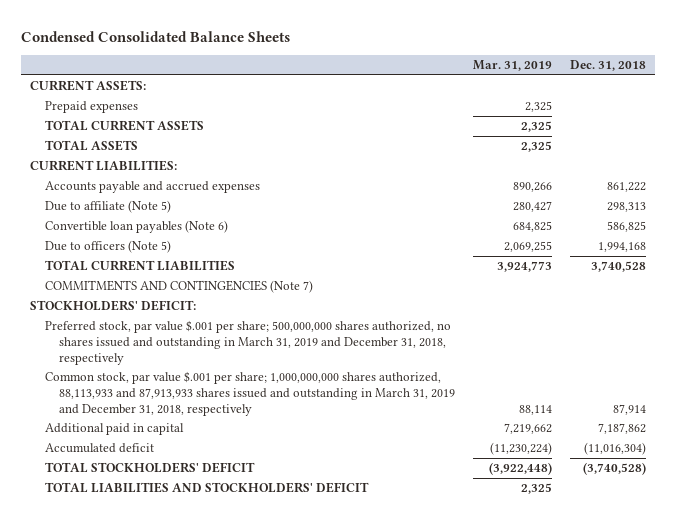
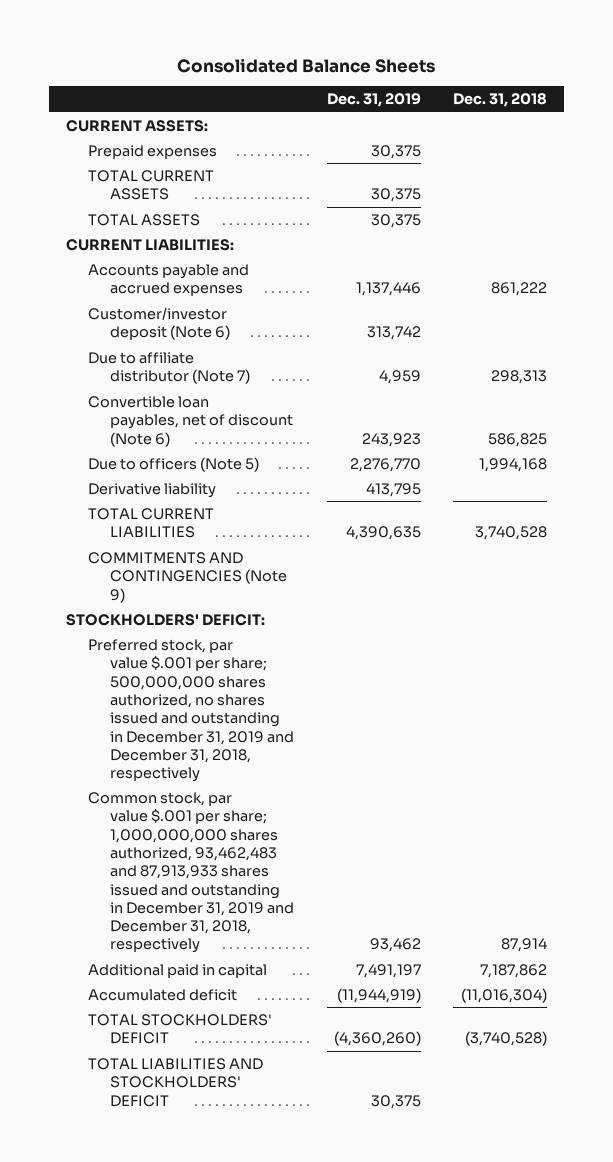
[20,30,290,42] Condensed Consolidated Balance Sheets -> [177,57,436,73] Consolidated Balance Sheets
[473,60,553,72] Mar. 31, 2019 -> none
none -> [326,93,421,108] Dec. 31, 2019
none -> [87,306,230,341] Customer/investor deposit (Note 6)
[44,200,171,214] Due to affiliate (Note 5) -> [87,351,250,385] Due to affiliate distributor (Note 7)
[44,220,228,234] Convertible loan payables (Note 6) -> [87,395,293,447] Convertible loan payables, net of discount (Note 6)
none -> [87,482,216,498] Derivative liability
[44,280,313,294] COMMITMENTS AND CONTINGENCIES (Note 7) -> [87,551,287,603] COMMITMENTS AND CONTINGENCIES (Note 9)
[44,320,451,365] Preferred stock, par value $.001 per share; 500,000,000 shares authorized, no shares issued and outstanding in March 31, 2019 and December 31, 2018, respectively -> [87,638,294,783] Preferred stock, par value $.001 per share; 500,000,000 shares authorized, no shares issued and outstanding in December 31, 2019 and December 31, 2018, respectively
[44,371,456,416] Common stock, par value $.001 per share; 1,000,000,000 shares authorized, 88,113,933 and 87,913,933 shares issued and outstanding in March 31, 2019 and December 31, 2018, respectively -> [87,791,294,954] Common stock, par value $.001 per share; 1,000,000,000 shares authorized, 93,462,483 and 87,913,933 shares issued and outstanding in December 31, 2019 and December 31, 2018, respectively

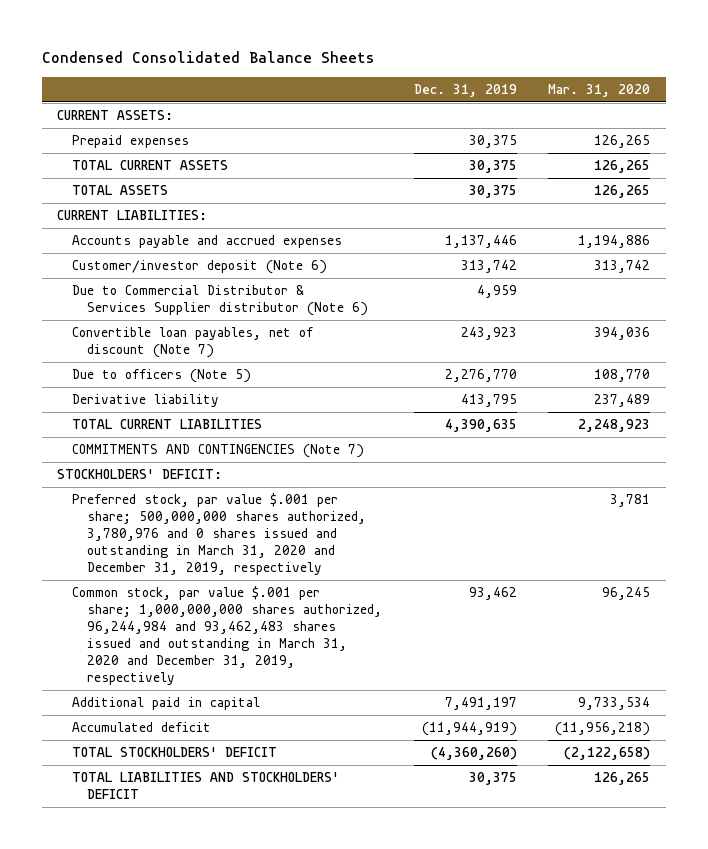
[177,57,436,73] Consolidated Balance Sheets -> [41,50,375,63] Condensed Consolidated Balance Sheets
[453,93,548,108] Dec. 31, 2018 -> none
none -> [548,83,651,97] Mar. 31, 2020
[87,351,250,385] Due to affiliate distributor (Note 7) -> [72,285,369,317] Due to Commercial Distributor & Services Supplier distributor (Note 6)
[87,395,293,447] Convertible loan payables, net of discount (Note 6) -> [72,327,314,359] Convertible loan payables, net of discount (Note 7)
[87,551,287,603] COMMITMENTS AND CONTINGENCIES (Note 9) -> [72,444,365,459] COMMITMENTS AND CONTINGENCIES (Note 7)
[87,638,294,783] Preferred stock, par value $.001 per share; 500,000,000 shares authorized, no shares issued and outstanding in December 31, 2019 and December 31, 2018, respectively -> [72,493,367,576] Preferred stock, par value $.001 per share; 500,000,000 shares authorized, 3,780,976 and 0 shares issued and outstanding in March 31, 2020 and December 31, 2019, respectively
[87,791,294,954] Common stock, par value $.001 per share; 1,000,000,000 shares authorized, 93,462,483 and 87,913,933 shares issued and outstanding in December 31, 2019 and December 31, 2018, respectively -> [72,586,383,686] Common stock, par value $.001 per share; 1,000,000,000 shares authorized, 96,244,984 and 93,462,483 shares issued and outstanding in March 31, 2020 and December 31, 2019, respectively

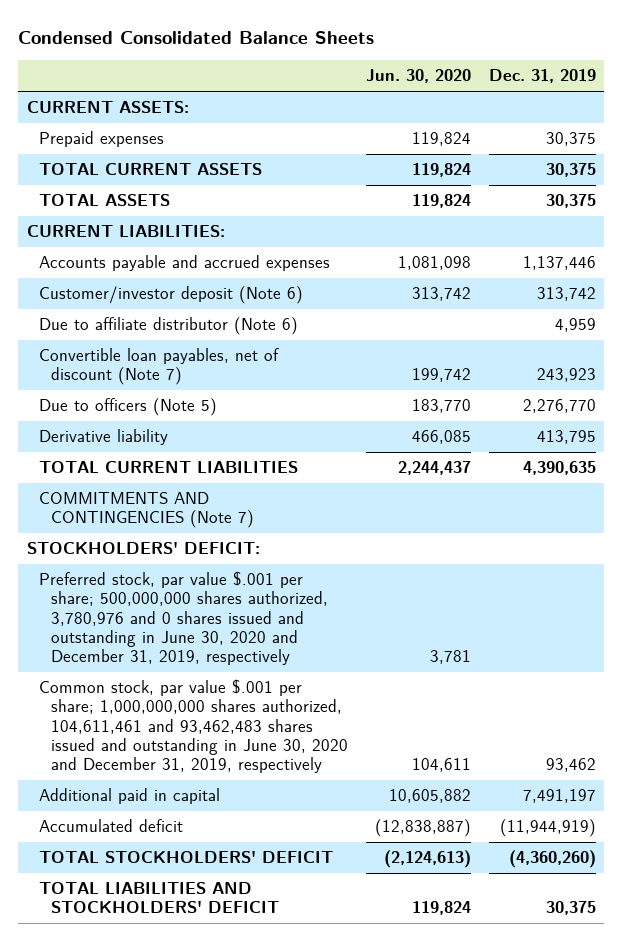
[548,83,651,97] Mar. 31, 2020 -> none
none -> [365,69,471,84] Jun. 30, 2020
[72,285,369,317] Due to Commercial Distributor & Services Supplier distributor (Note 6) -> [39,317,299,336] Due to affiliate distributor (Note 6)
[72,493,367,576] Preferred stock, par value $.001 per share; 500,000,000 shares authorized, 3,780,976 and 0 shares issued and outstanding in March 31, 2020 and December 31, 2019, respectively -> [39,571,329,665] Preferred stock, par value $.001 per share; 500,000,000 shares authorized, 3,780,976 and 0 shares issued and outstanding in June 30, 2020 and December 31, 2019, respectively
[72,586,383,686] Common stock, par value $.001 per share; 1,000,000,000 shares authorized, 96,244,984 and 93,462,483 shares issued and outstanding in March 31, 2020 and December 31, 2019, respectively -> [39,679,349,773] Common stock, par value $.001 per share; 1,000,000,000 shares authorized, 104,611,461 and 93,462,483 shares issued and outstanding in June 30, 2020 and December 31, 2019, respectively

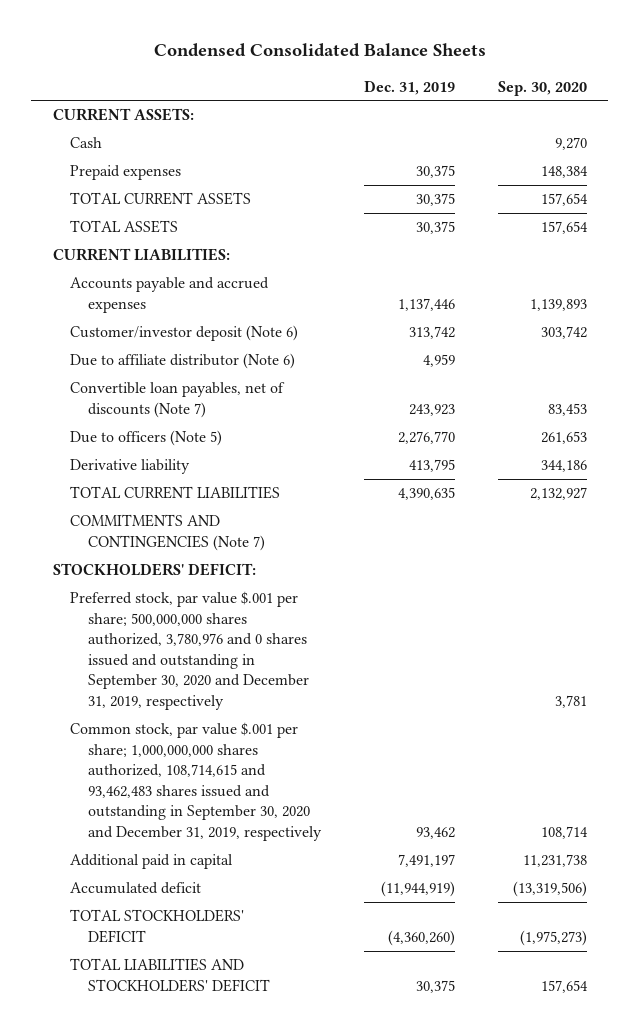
[365,69,471,84] Jun. 30, 2020 -> none
none -> [497,80,587,96] Sep. 30, 2020
none -> [70,137,103,149] Cash
[39,348,280,386] Convertible loan payables, net of discount (Note 7) -> [70,382,286,418] Convertible loan payables, net of discounts (Note 7)
[39,571,329,665] Preferred stock, par value $.001 per share; 500,000,000 shares authorized, 3,780,976 and 0 shares issued and outstanding in June 30, 2020 and December 31, 2019, respectively -> [70,591,309,710] Preferred stock, par value $.001 per share; 500,000,000 shares authorized, 3,780,976 and 0 shares issued and outstanding in September 30, 2020 and December 31, 2019, respectively
[39,679,349,773] Common stock, par value $.001 per share; 1,000,000,000 shares authorized, 104,611,461 and 93,462,483 shares issued and outstanding in June 30, 2020 and December 31, 2019, respectively -> [70,722,322,841] Common stock, par value $.001 per share; 1,000,000,000 shares authorized, 108,714,615 and 93,462,483 shares issued and outstanding in September 30, 2020 and December 31, 2019, respectively

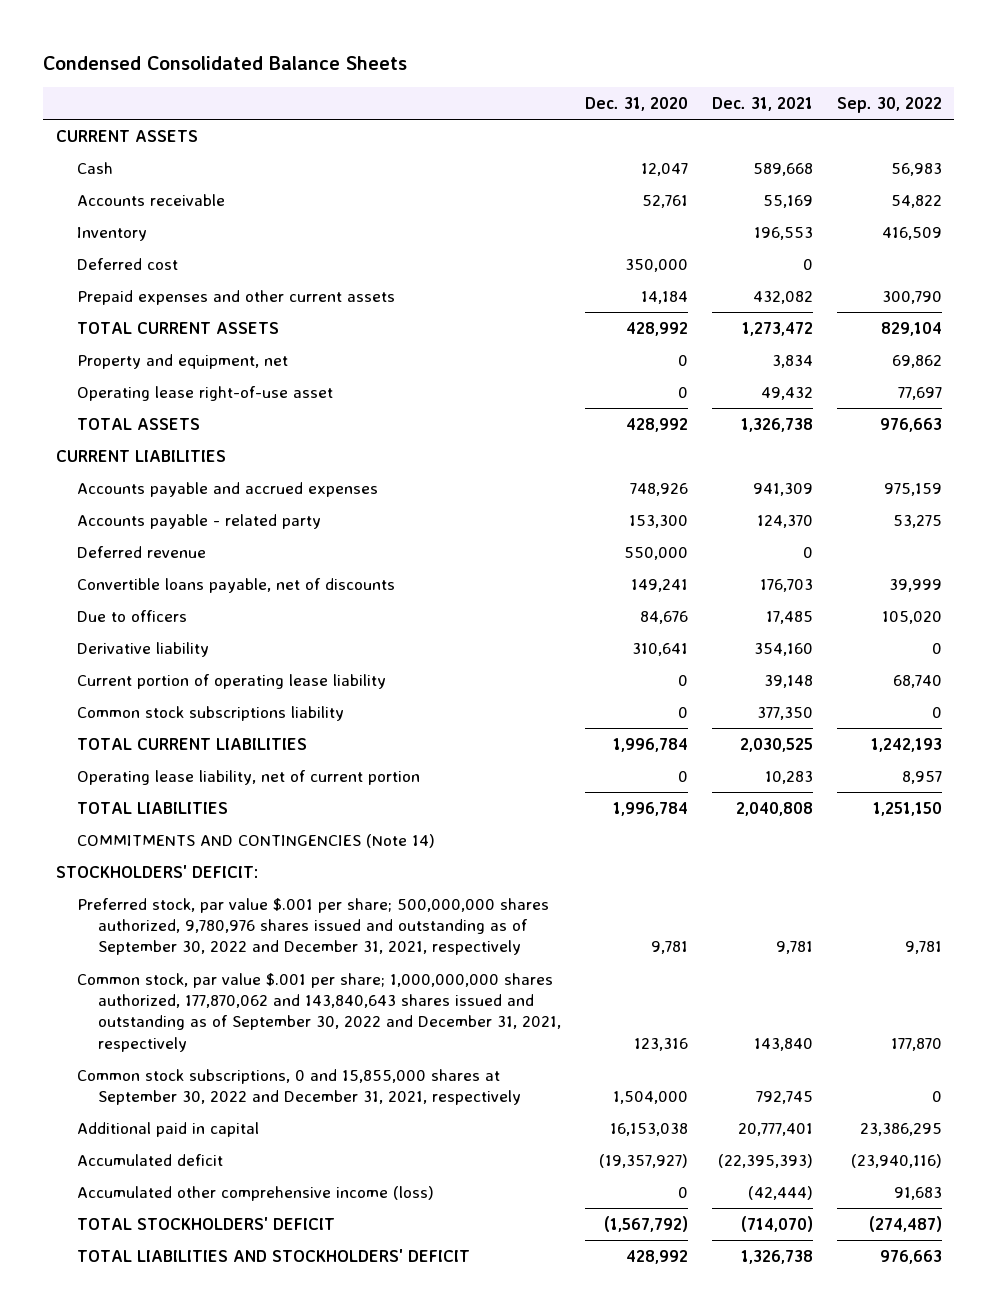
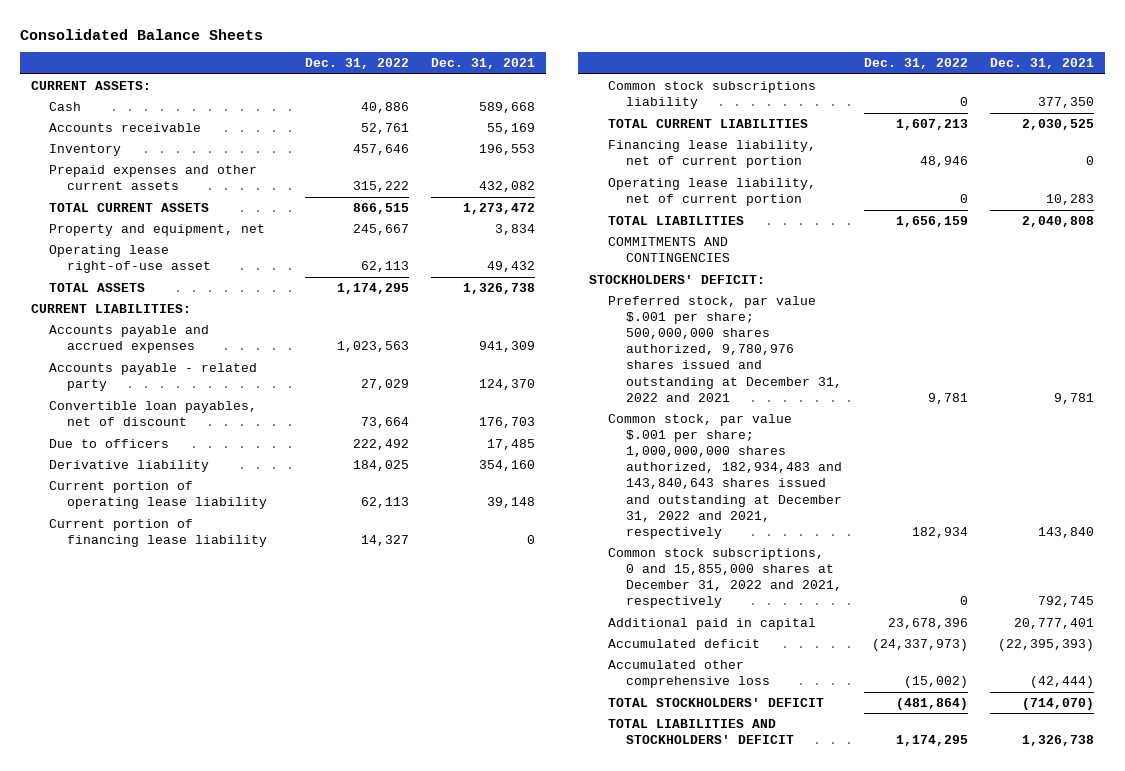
[43,56,408,71] Condensed Consolidated Balance Sheets -> [19,28,263,40] Consolidated Balance Sheets
[584,97,688,112] Dec. 31, 2020 -> none
[837,97,943,114] Sep. 30, 2022 -> none
none -> [305,58,410,70] Dec. 31, 2022
[55,129,198,142] CURRENT ASSETS -> [30,80,151,90] CURRENT ASSETS:
[76,257,178,270] Deferred cost -> none
[55,449,226,462] CURRENT LIABILITIES -> [30,303,191,313] CURRENT LIABILITIES:
[76,545,206,558] Deferred revenue -> none
[76,577,395,593] Convertible loans payable, net of discounts -> [48,400,257,427] Convertible loan payables, net of discount
none -> [48,518,268,548] Current portion of financing lease liability
none -> [607,139,816,169] Financing lease liability, net of current portion
[76,833,435,848] COMMITMENTS AND CONTINGENCIES (Note 14) -> [607,236,730,263] COMMITMENTS AND CONTINGENCIES
[76,897,549,956] Preferred stock, par value $.001 per share; 500,000,000 shares authorized, 9,780,976 shares issued and outstanding as of September 30, 2022 and December 31, 2021, respectively -> [607,295,842,402] Preferred stock, par value $.001 per share; 500,000,000 shares authorized, 9,780,976 shares issued and outstanding at December 31, 2022 and 2021
[76,972,561,1052] Common stock, par value $.001 per share; 1,000,000,000 shares authorized, 177,870,062 and 143,840,643 shares issued and outstanding as of September 30, 2022 and December 31, 2021, respectively -> [607,413,842,539] Common stock, par value $.001 per share; 1,000,000,000 shares authorized, 182,934,483 and 143,840,643 shares issued and outstanding at December 31, 2022 and 2021, respectively
[76,1068,521,1106] Common stock subscriptions, 0 and 15,855,000 shares at September 30, 2022 and December 31, 2021, respectively -> [607,547,842,609] Common stock subscriptions, 0 and 15,855,000 shares at December 31, 2022 and 2021, respectively
[76,1185,434,1201] Accumulated other comprehensive income (loss) -> [607,659,770,689] Accumulated other comprehensive loss

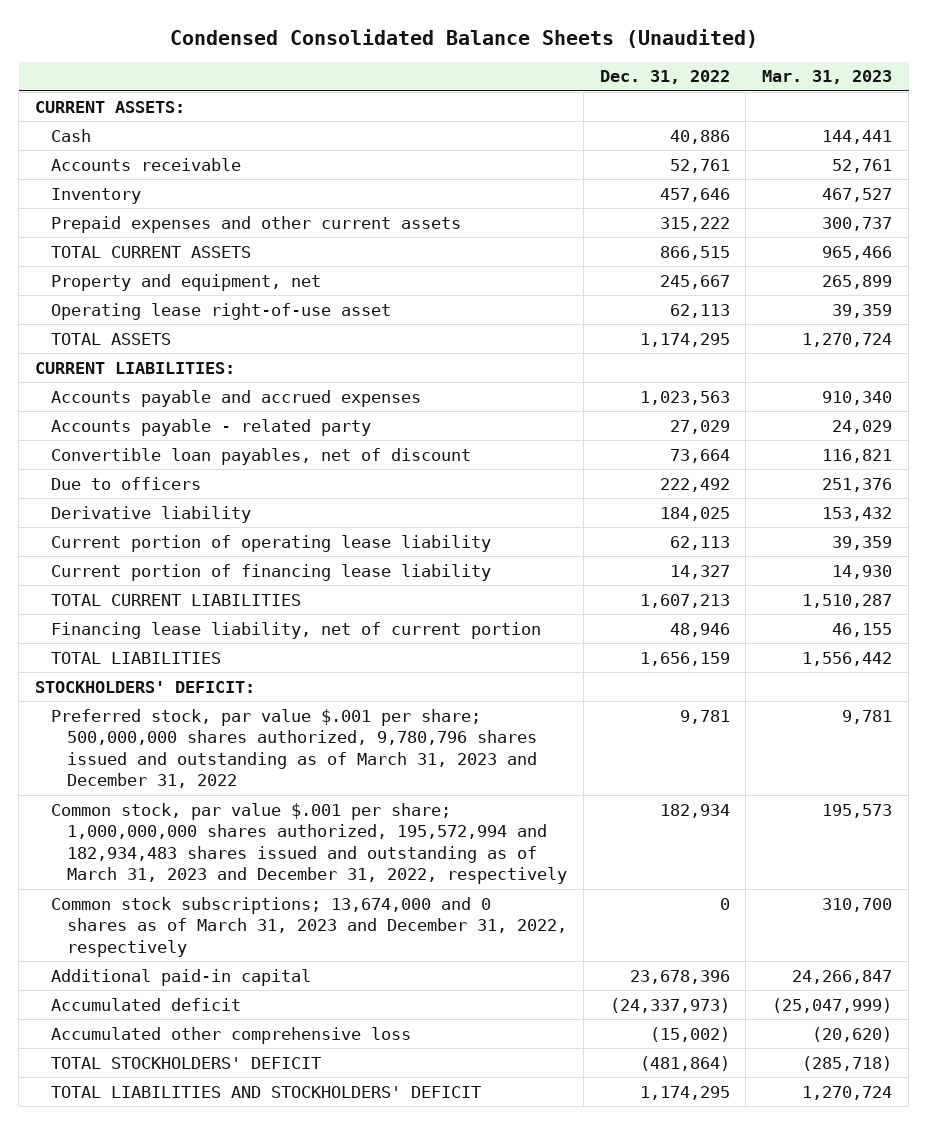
[19,28,263,40] Consolidated Balance Sheets -> [169,28,758,48] Condensed Consolidated Balance Sheets (Unaudited)
[431,58,536,70] Dec. 31, 2021 -> none
none -> [762,70,893,85] Mar. 31, 2023
[607,80,816,110] Common stock subscriptions liability -> none
[607,177,816,207] Operating lease liability, net of current portion -> none
[607,236,730,263] COMMITMENTS AND CONTINGENCIES -> none
[607,295,842,402] Preferred stock, par value $.001 per share; 500,000,000 shares authorized, 9,780,976 shares issued and outstanding at December 31, 2022 and 2021 -> [51,708,537,788] Preferred stock, par value $.001 per share; 500,000,000 shares authorized, 9,780,796 shares issued and outstanding as of March 31, 2023 and December 31, 2022
[607,413,842,539] Common stock, par value $.001 per share; 1,000,000,000 shares authorized, 182,934,483 and 143,840,643 shares issued and outstanding at December 31, 2022 and 2021, respectively -> [51,802,567,884] Common stock, par value $.001 per share; 1,000,000,000 shares authorized, 195,572,994 and 182,934,483 shares issued and outstanding as of March 31, 2023 and December 31, 2022, respectively
[607,547,842,609] Common stock subscriptions, 0 and 15,855,000 shares at December 31, 2022 and 2021, respectively -> [51,896,567,957] Common stock subscriptions; 13,674,000 and 0 shares as of March 31, 2023 and December 31, 2022, respectively
[607,617,816,630] Additional paid in capital -> [51,968,312,986] Additional paid-in capital

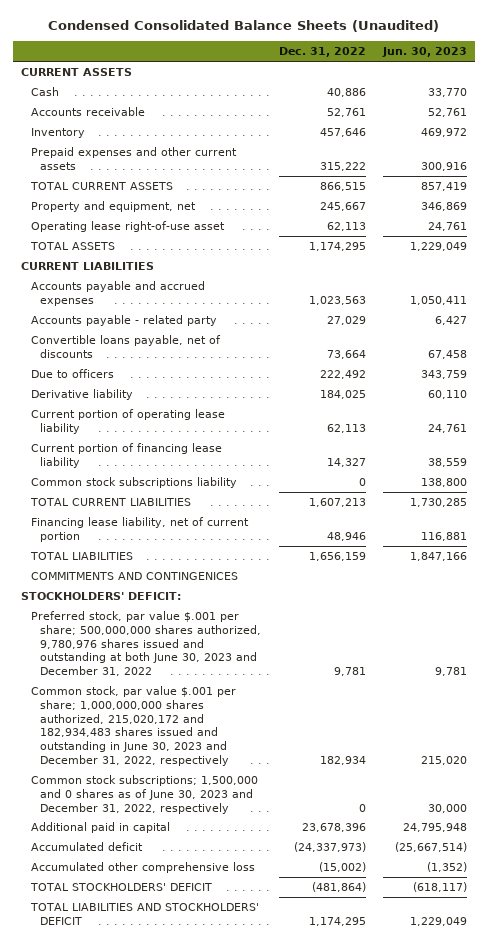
[762,70,893,85] Mar. 31, 2023 -> none
none -> [381,47,467,58] Jun. 30, 2023
[35,100,186,113] CURRENT ASSETS: -> [21,68,133,77] CURRENT ASSETS
[35,361,236,374] CURRENT LIABILITIES: -> [21,262,155,271] CURRENT LIABILITIES
[51,447,472,465] Convertible loan payables, net of discount -> [30,335,221,358] Convertible loans payable, net of discounts
none -> [30,477,237,489] Common stock subscriptions liability
none -> [30,572,238,581] COMMITMENTS AND CONTINGENICES
[51,708,537,788] Preferred stock, par value $.001 per share; 500,000,000 shares authorized, 9,780,796 shares issued and outstanding as of March 31, 2023 and December 31, 2022 -> [30,611,262,676] Preferred stock, par value $.001 per share; 500,000,000 shares authorized, 9,780,976 shares issued and outstanding at both June 30, 2023 and December 31, 2022
[51,802,567,884] Common stock, par value $.001 per share; 1,000,000,000 shares authorized, 195,572,994 and 182,934,483 shares issued and outstanding as of March 31, 2023 and December 31, 2022, respectively -> [30,686,236,766] Common stock, par value $.001 per share; 1,000,000,000 shares authorized, 215,020,172 and 182,934,483 shares issued and outstanding in June 30, 2023 and December 31, 2022, respectively
[51,896,567,957] Common stock subscriptions; 13,674,000 and 0 shares as of March 31, 2023 and December 31, 2022, respectively -> [30,775,258,814] Common stock subscriptions; 1,500,000 and 0 shares as of June 30, 2023 and December 31, 2022, respectively
[51,968,312,986] Additional paid-in capital -> [30,822,170,834] Additional paid in capital

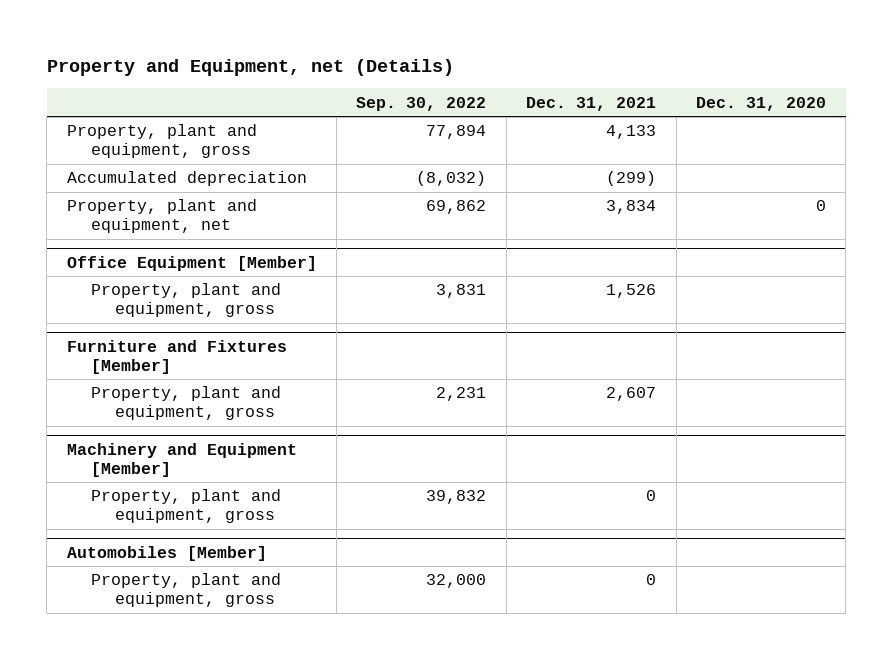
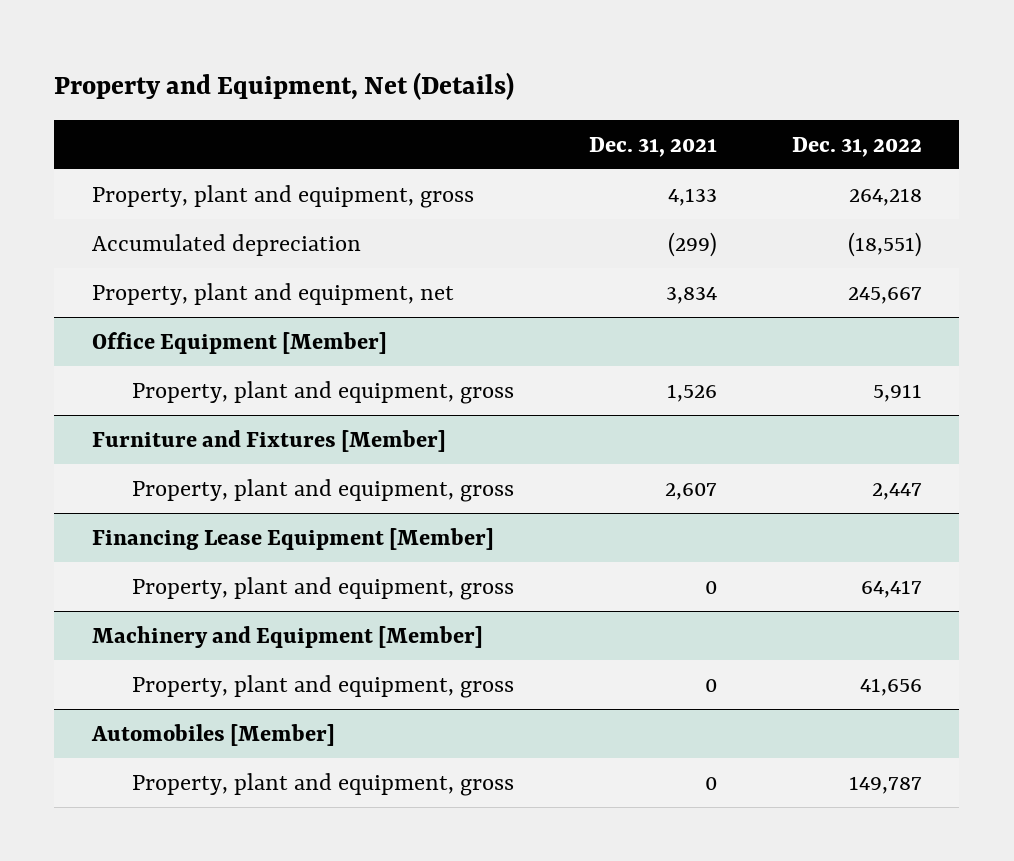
[46,58,454,76] Property and Equipment, net (Details) -> [54,72,515,101] Property and Equipment, Net (Details)
[356,96,487,111] Sep. 30, 2022 -> none
[696,96,827,111] Dec. 31, 2020 -> none
none -> [791,136,922,157] Dec. 31, 2022
none -> [92,527,495,550] Financing Lease Equipment [Member]
none -> [131,576,514,600] Property, plant and equipment, gross

